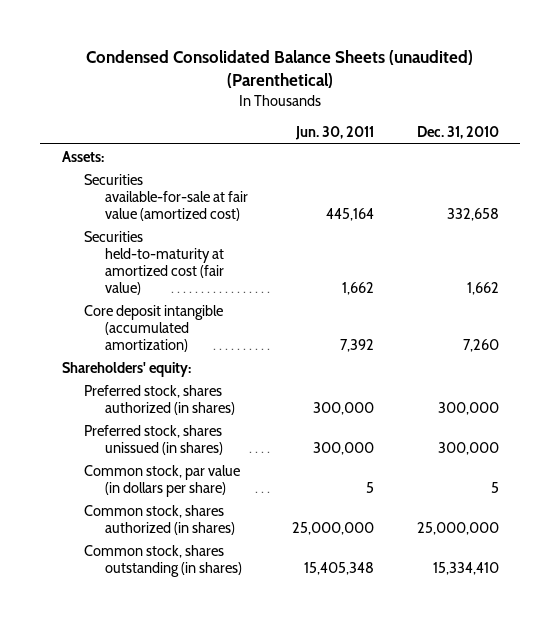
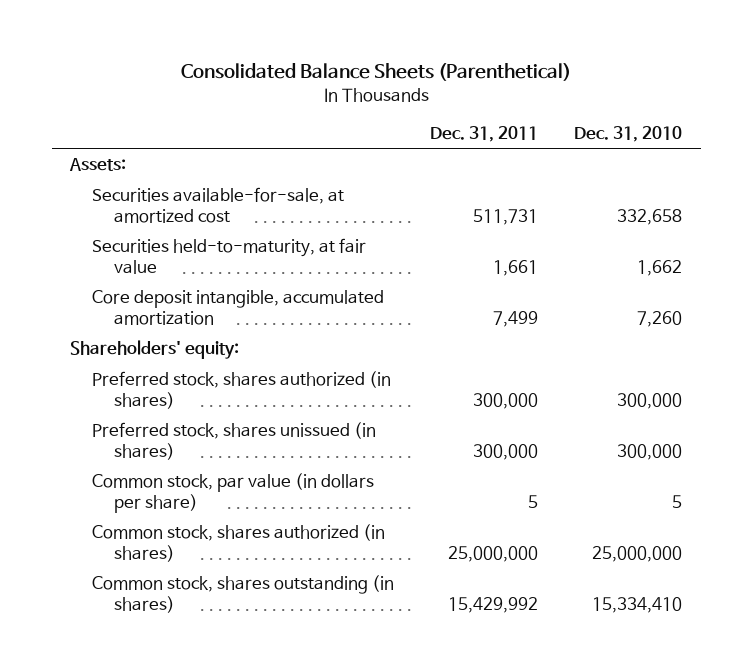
[86,49,474,88] Condensed Consolidated Balance Sheets (unaudited) (Parenthetical) -> [181,63,572,82] Consolidated Balance Sheets (Parenthetical)
[294,126,374,141] Jun. 30, 2011 -> none
none -> [430,125,539,142] Dec. 31, 2011
[83,173,249,221] Securities available-for-sale at fair value (amortized cost) -> [92,187,345,223] Securities available-for-sale, at amortized cost
[83,230,225,295] Securities held-to-maturity at amortized cost (fair value) -> [92,238,367,274] Securities held-to-maturity, at fair value
[83,304,223,352] Core deposit intangible (accumulated amortization) -> [92,290,385,325] Core deposit intangible, accumulated amortization

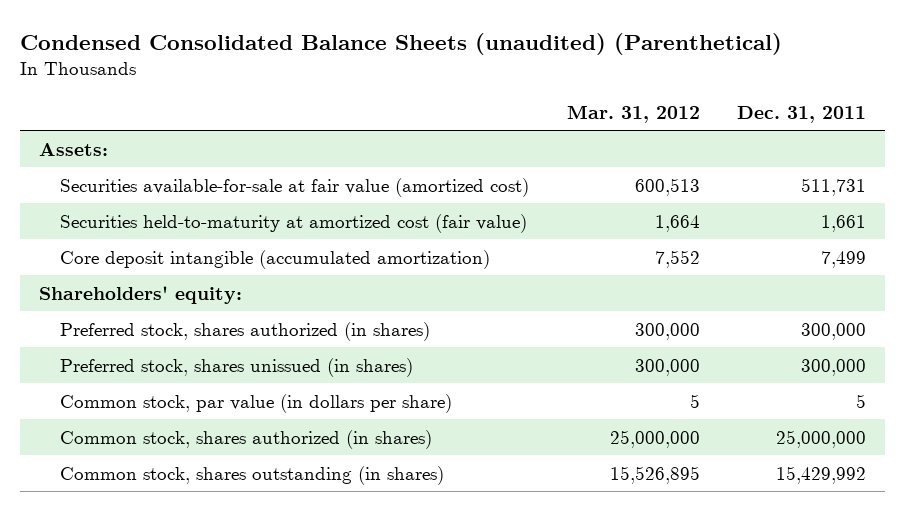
[181,63,572,82] Consolidated Balance Sheets (Parenthetical) -> [20,32,783,55] Condensed Consolidated Balance Sheets (unaudited) (Parenthetical)
[574,125,683,142] Dec. 31, 2010 -> none
none -> [566,104,700,123] Mar. 31, 2012
[92,187,345,223] Securities available-for-sale, at amortized cost -> [59,177,529,197] Securities available-for-sale at fair value (amortized cost)
[92,238,367,274] Securities held-to-maturity, at fair value -> [59,213,527,233] Securities held-to-maturity at amortized cost (fair value)
[92,290,385,325] Core deposit intangible, accumulated amortization -> [59,249,490,269] Core deposit intangible (accumulated amortization)

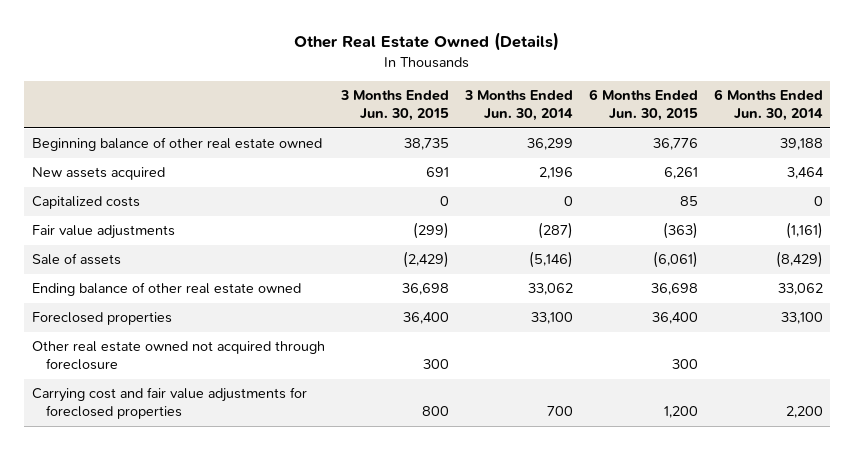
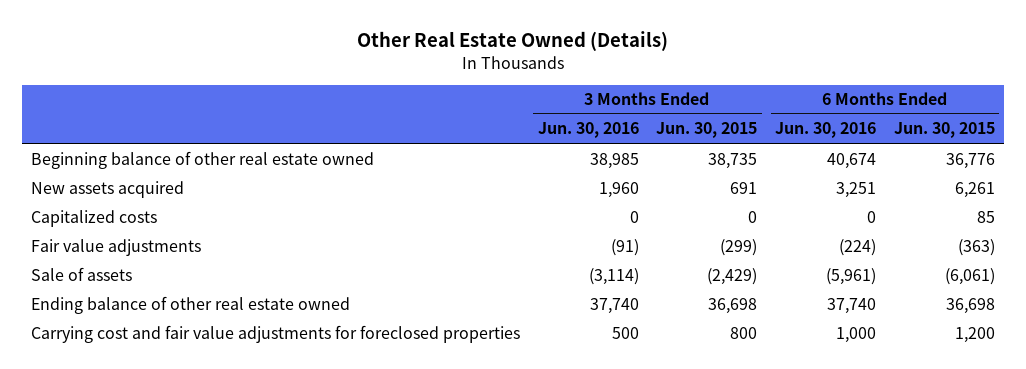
[463,90,573,122] 3 Months Ended Jun. 30, 2014 -> none
[713,89,823,122] 6 Months Ended Jun. 30, 2014 -> none
none -> [537,122,639,139] Jun. 30, 2016
none -> [775,122,877,139] Jun. 30, 2016
[32,312,173,326] Foreclosed properties -> none
[32,341,326,371] Other real estate owned not acquired through foreclosure -> none

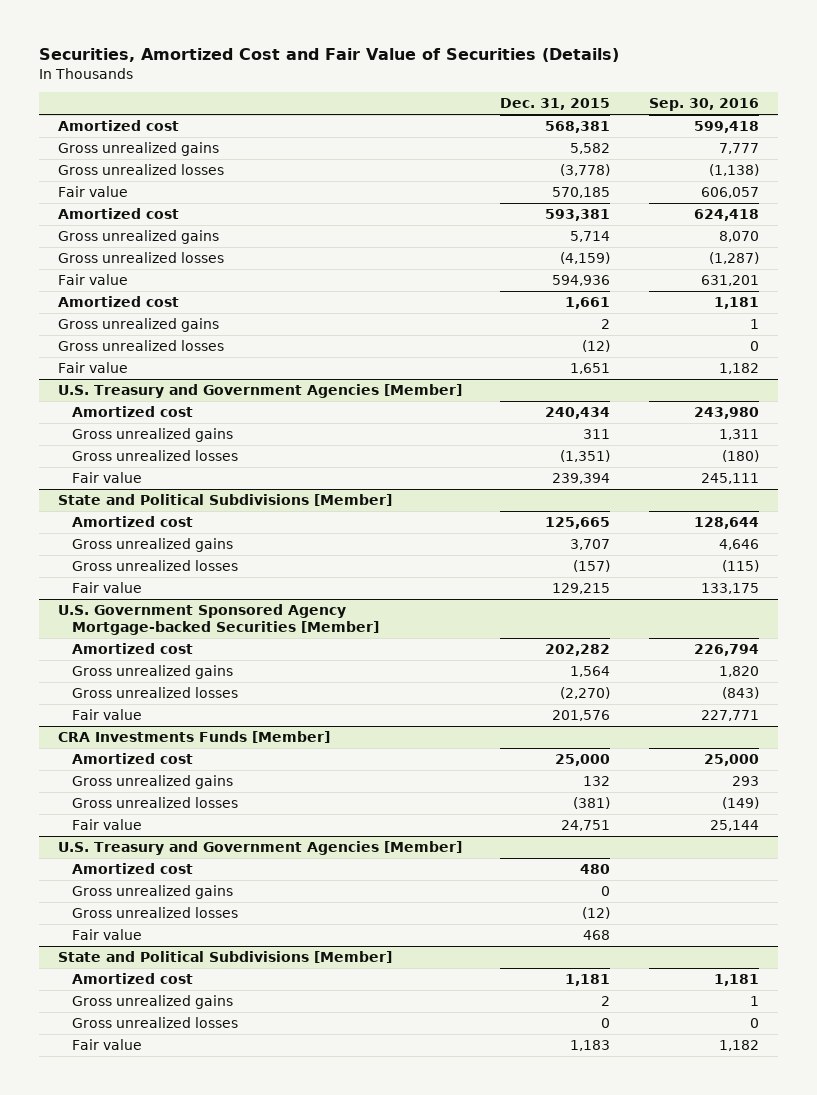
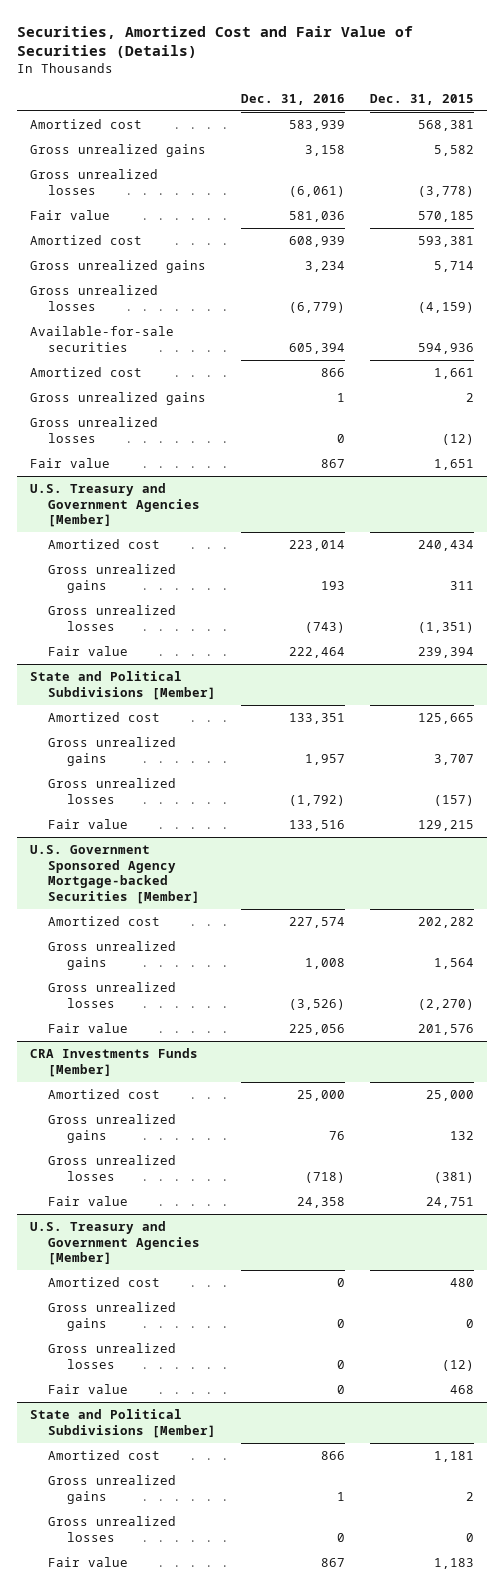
[648,98,759,112] Sep. 30, 2016 -> none
none -> [241,93,346,105] Dec. 31, 2016
[57,273,128,285] Fair value -> [29,326,174,352] Available-for-sale securities

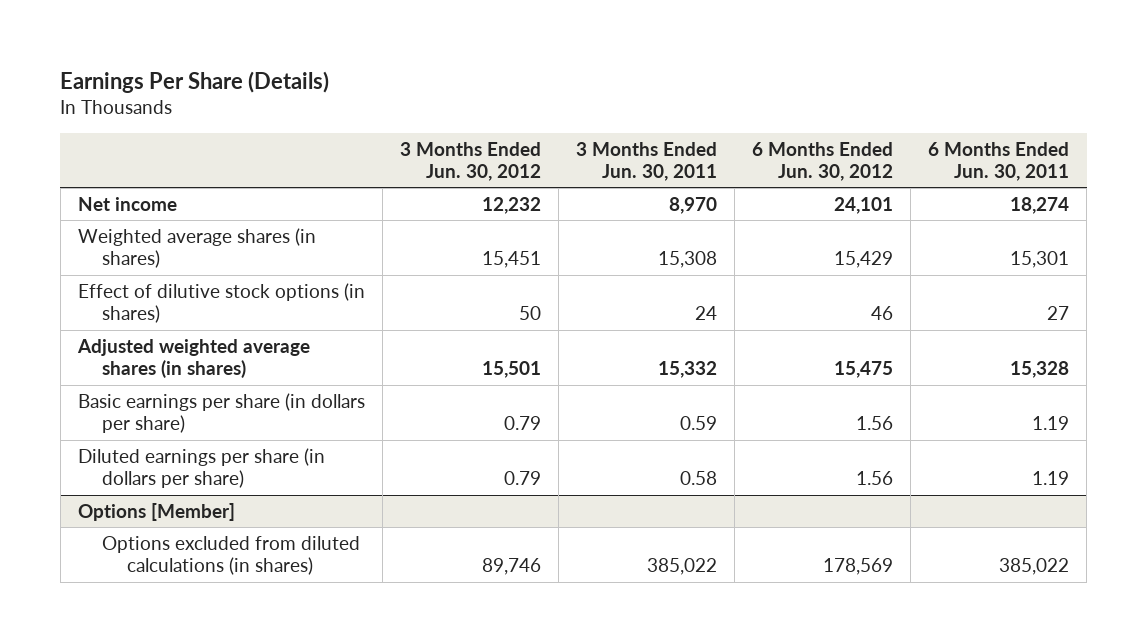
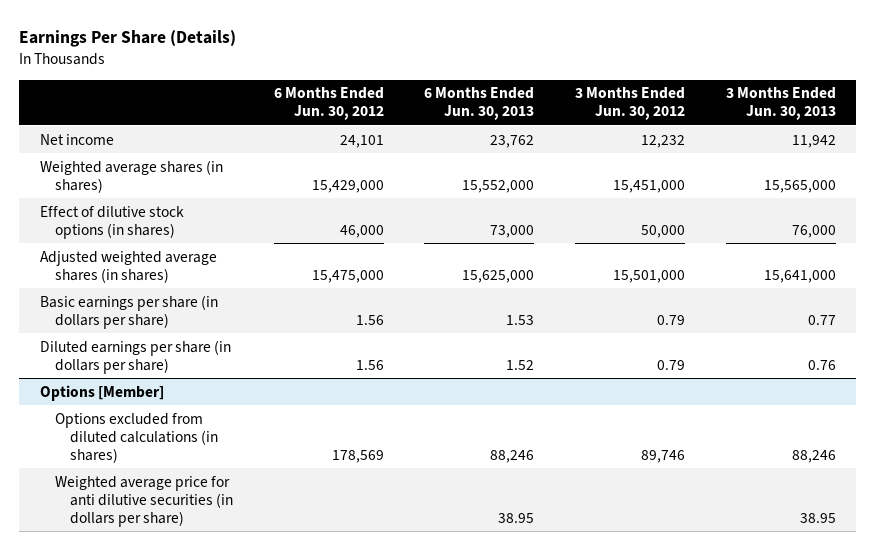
[575,141,717,182] 3 Months Ended Jun. 30, 2011 -> none
[928,141,1070,182] 6 Months Ended Jun. 30, 2011 -> none
none -> [424,87,535,121] 6 Months Ended Jun. 30, 2013
none -> [725,87,836,121] 3 Months Ended Jun. 30, 2013
[481,251,541,269] 15,451 -> [613,179,686,193] 15,451,000
[834,251,894,269] 15,429 -> [311,179,384,193] 15,429,000
[518,306,541,321] 50 -> [641,224,686,238] 50,000
[871,306,894,321] 46 -> [339,224,384,238] 46,000
[481,361,541,379] 15,501 -> [613,269,686,283] 15,501,000
[834,361,894,379] 15,475 -> [311,269,384,283] 15,475,000
none -> [54,475,234,527] Weighted average price for anti dilutive securities (in dollars per share)

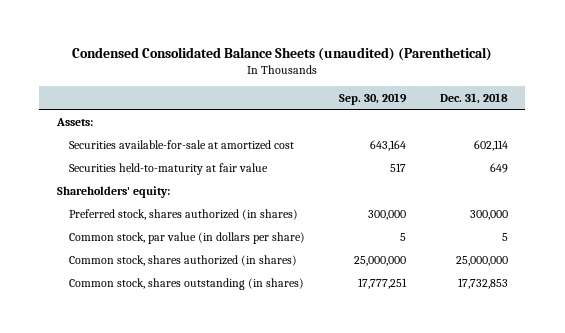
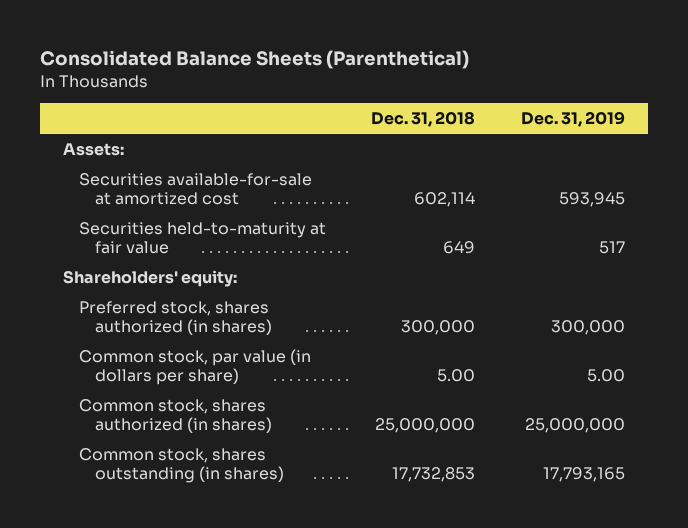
[72,47,493,62] Condensed Consolidated Balance Sheets (unaudited) (Parenthetical) -> [40,50,470,70] Consolidated Balance Sheets (Parenthetical)
[339,92,408,105] Sep. 30, 2019 -> none
none -> [521,111,626,128] Dec. 31, 2019
[502,232,509,241] 5 -> [437,368,476,382] 5.00

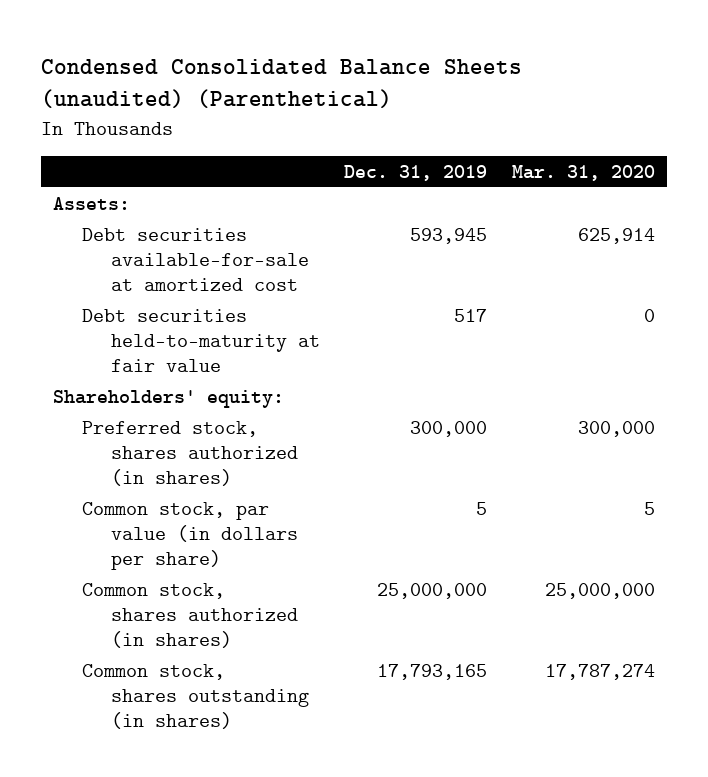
[40,50,470,70] Consolidated Balance Sheets (Parenthetical) -> [40,58,522,109] Condensed Consolidated Balance Sheets (unaudited) (Parenthetical)
[371,111,476,128] Dec. 31, 2018 -> none
none -> [511,164,655,181] Mar. 31, 2020
[78,172,312,205] Securities available-for-sale at amortized cost -> [81,227,309,292] Debt securities available-for-sale at amortized cost
[78,221,326,254] Securities held-to-maturity at fair value -> [81,308,320,373] Debt securities held-to-maturity at fair value
[587,368,626,382] 5.00 -> [476,501,488,515] 5

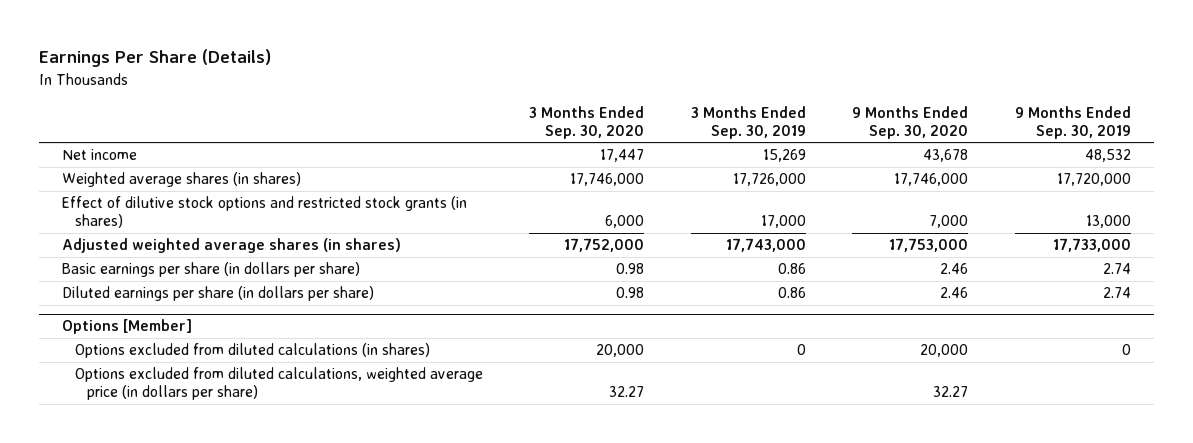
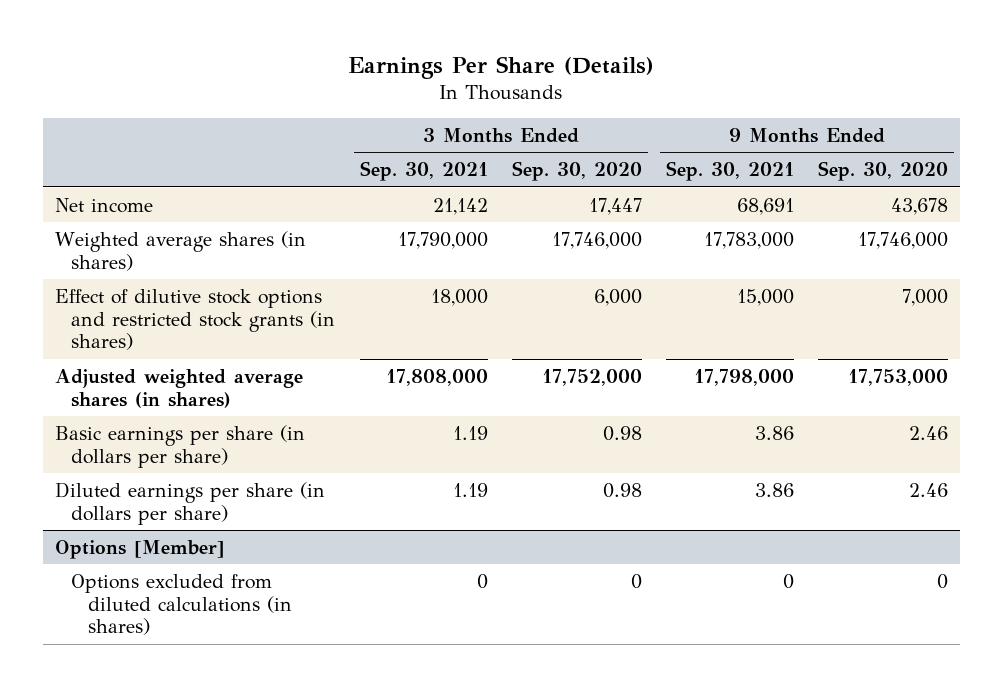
[690,105,806,139] 3 Months Ended Sep. 30, 2019 -> none
[1014,105,1131,139] 9 Months Ended Sep. 30, 2019 -> none
none -> [359,161,488,182] Sep. 30, 2021
none -> [666,161,795,182] Sep. 30, 2021
[74,367,483,401] Options excluded from diluted calculations, weighted average price (in dollars per share) -> none
[596,344,645,358] 20,000 -> [630,573,642,589] 0
[920,344,969,358] 20,000 -> [937,573,949,589] 0

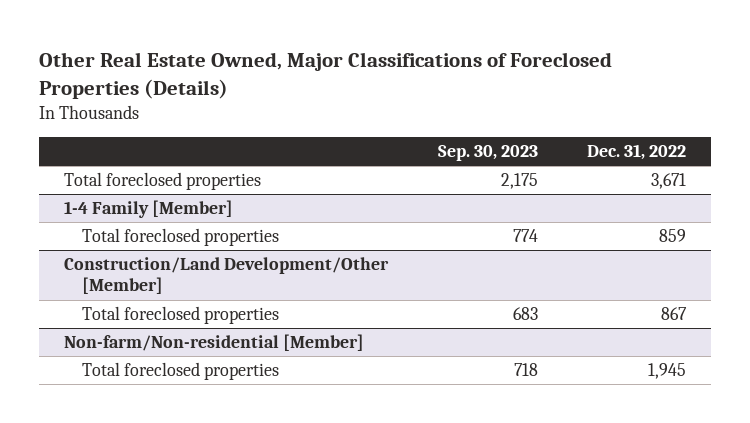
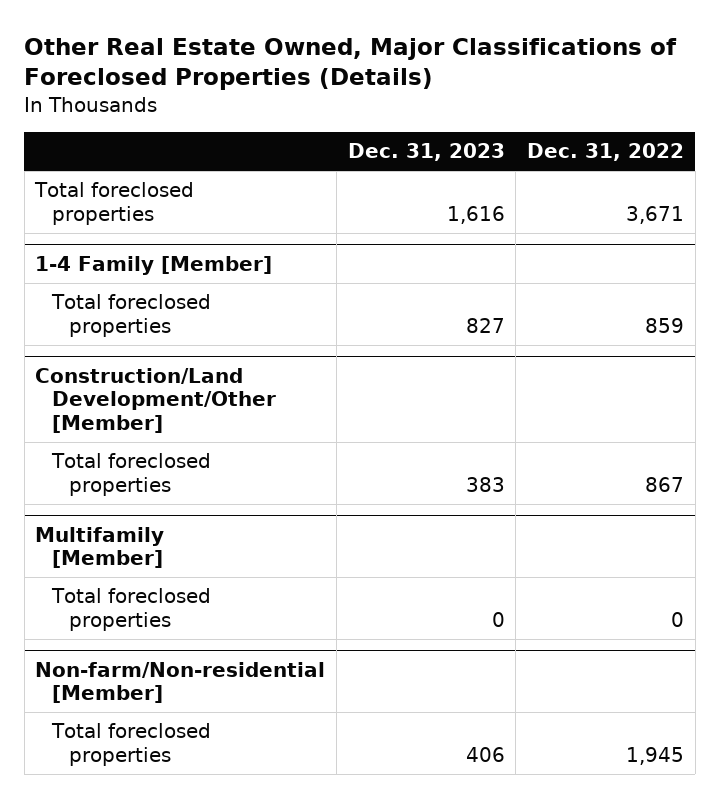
[437,145,538,162] Sep. 30, 2023 -> none
none -> [347,143,505,162] Dec. 31, 2023
none -> [35,527,165,569] Multifamily [Member]
none -> [51,588,212,631] Total foreclosed properties

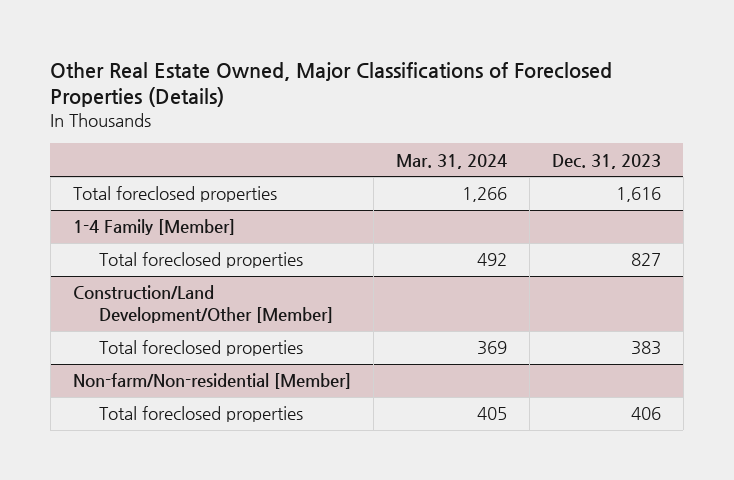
[526,143,684,162] Dec. 31, 2022 -> none
none -> [395,153,507,169] Mar. 31, 2024
[35,527,165,569] Multifamily [Member] -> none
[51,588,212,631] Total foreclosed properties -> none

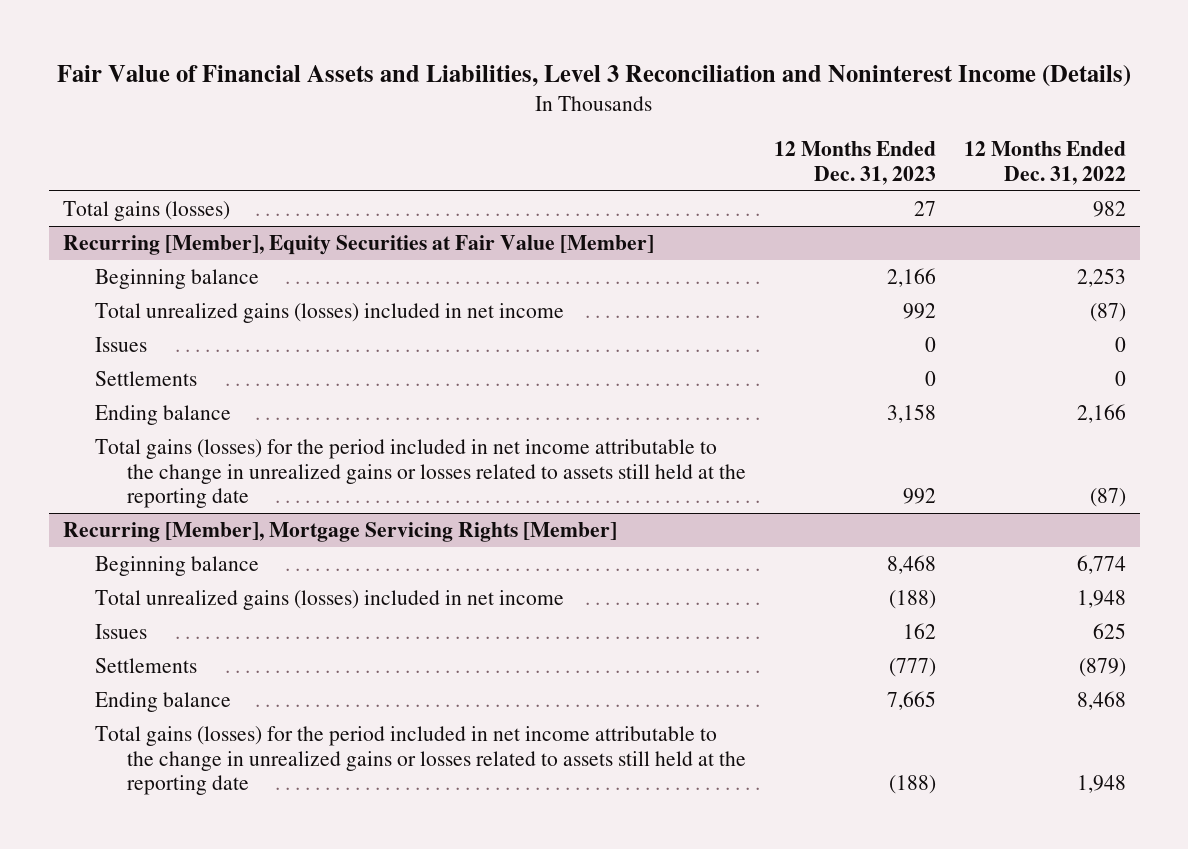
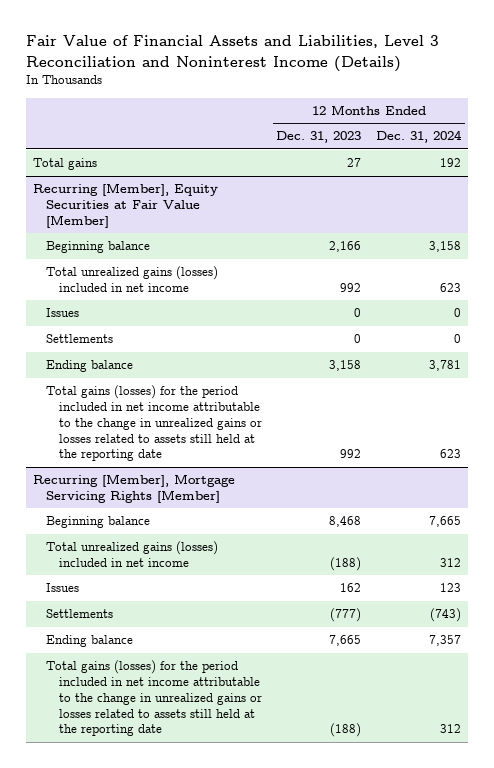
[963,141,1126,185] 12 Months Ended Dec. 31, 2022 -> none
none -> [376,130,463,144] Dec. 31, 2024
[62,200,230,221] Total gains (losses) -> [32,158,97,171] Total gains

